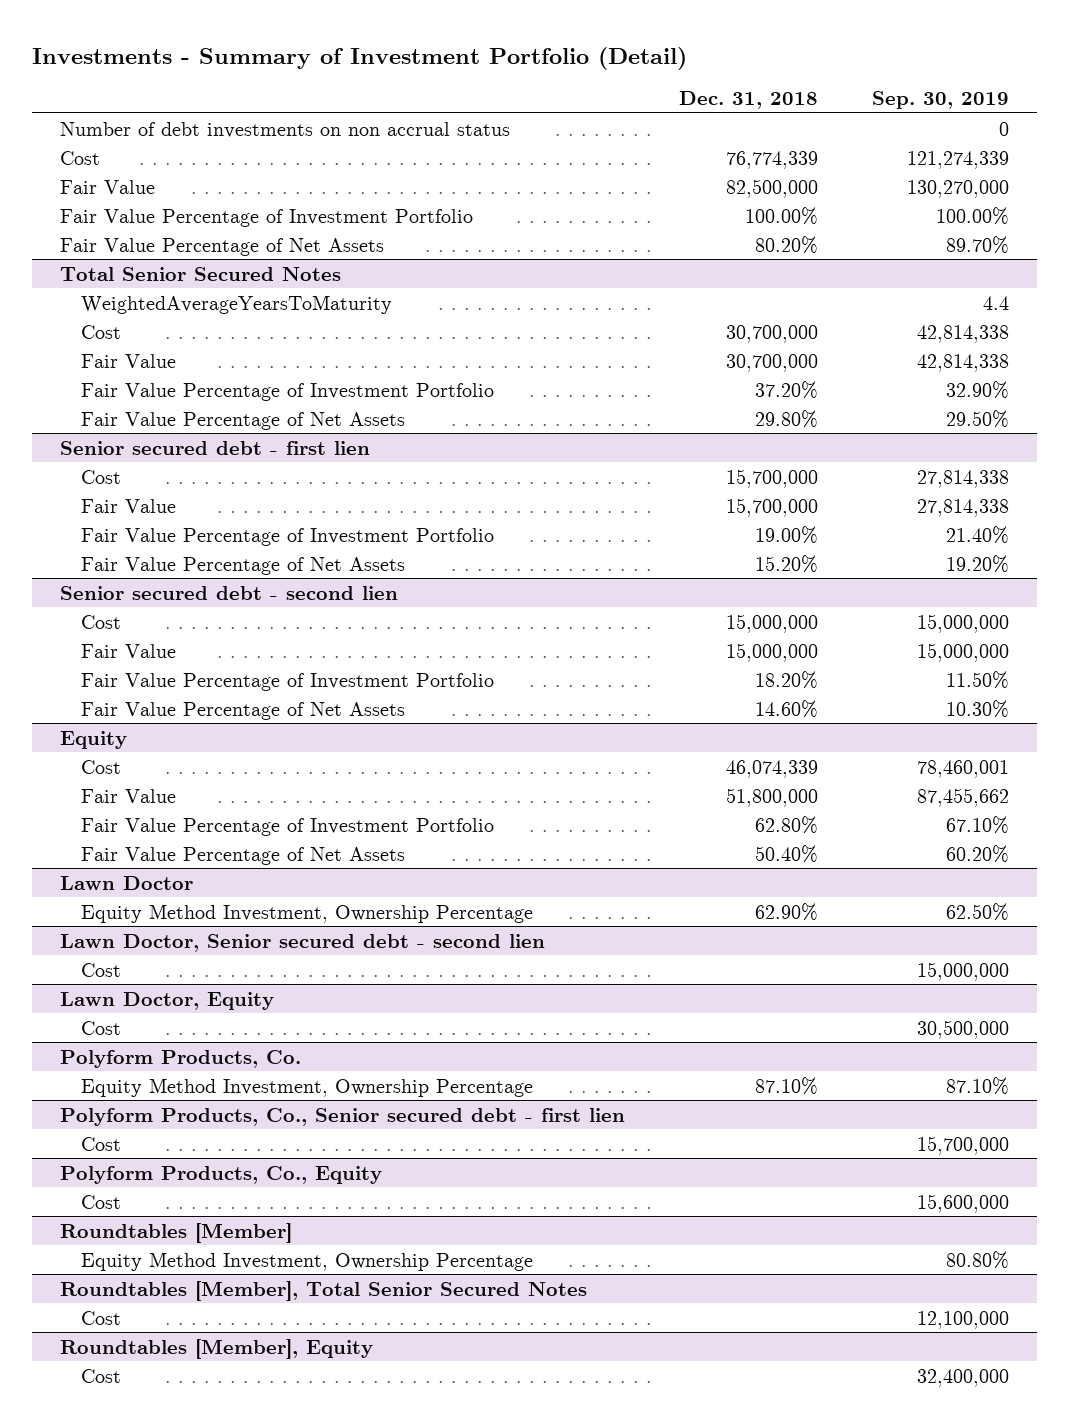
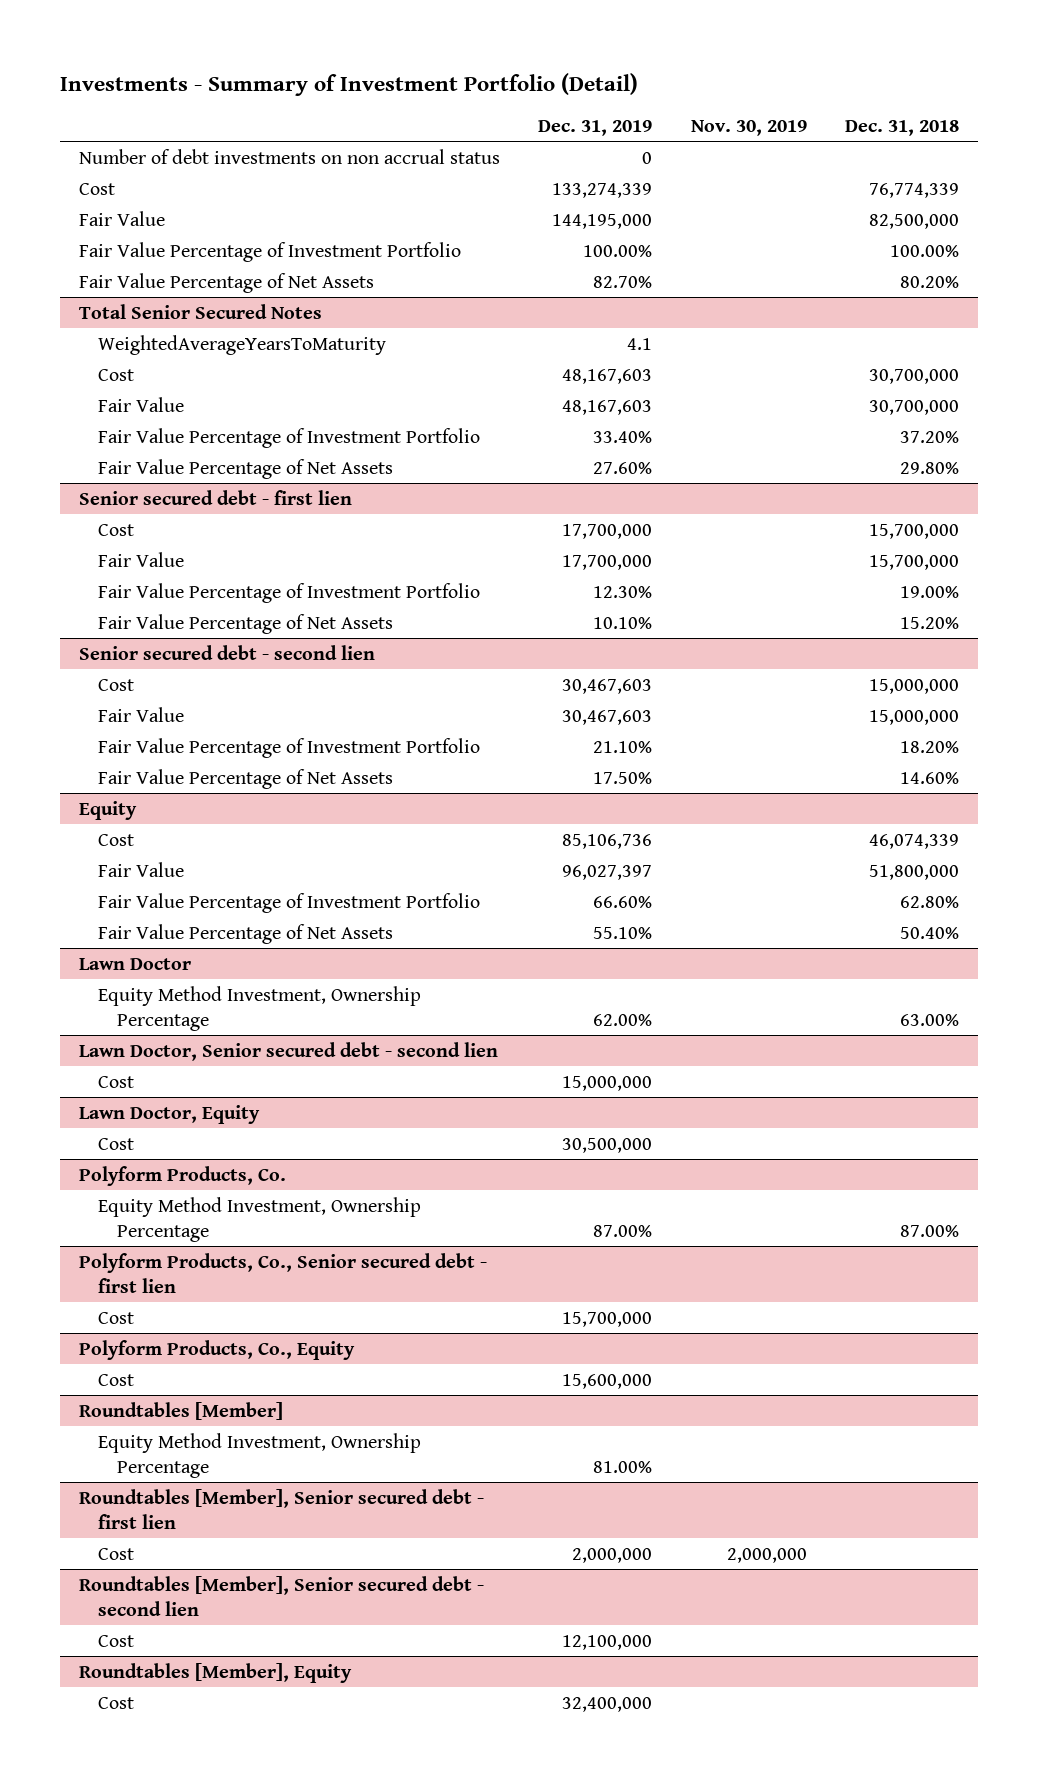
[872,91,1010,110] Sep. 30, 2019 -> none
none -> [538,119,653,136] Dec. 31, 2019
none -> [690,119,807,136] Nov. 30, 2019
[754,902,818,921] 62.90% -> [899,1013,959,1026] 63.00%
[754,1076,818,1095] 87.10% -> [899,1224,959,1237] 87.00%
[59,1280,587,1301] Roundtables [Member], Total Senior Secured Notes -> none
none -> [79,1488,485,1529] Roundtables [Member], Senior secured debt - first lien
none -> [79,1575,485,1616] Roundtables [Member], Senior secured debt - second lien
none -> [98,1634,135,1647] Cost

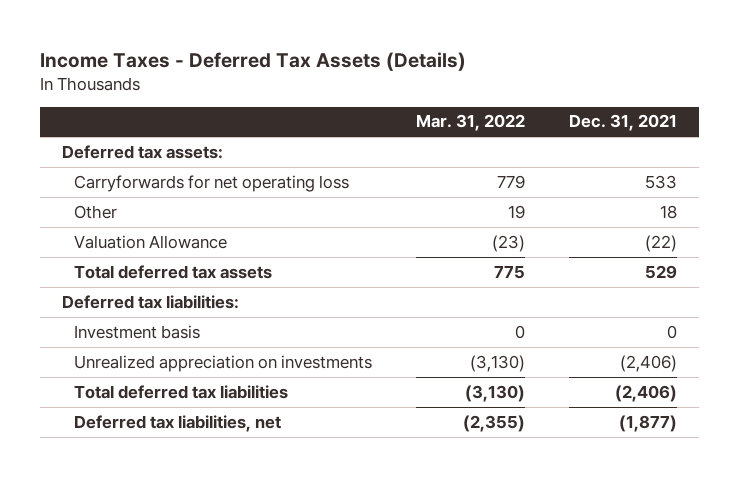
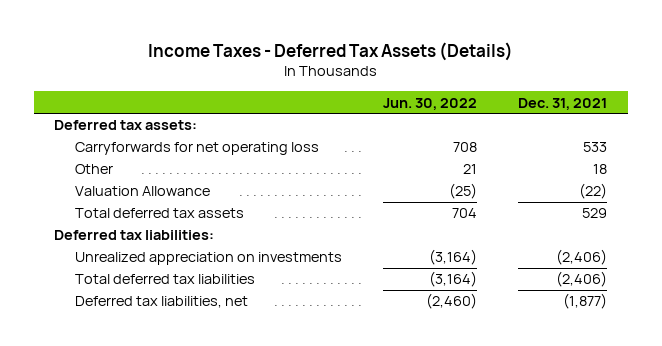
[415,114,525,132] Mar. 31, 2022 -> none
none -> [383,97,478,110] Jun. 30, 2022
[74,324,201,339] Investment basis -> none

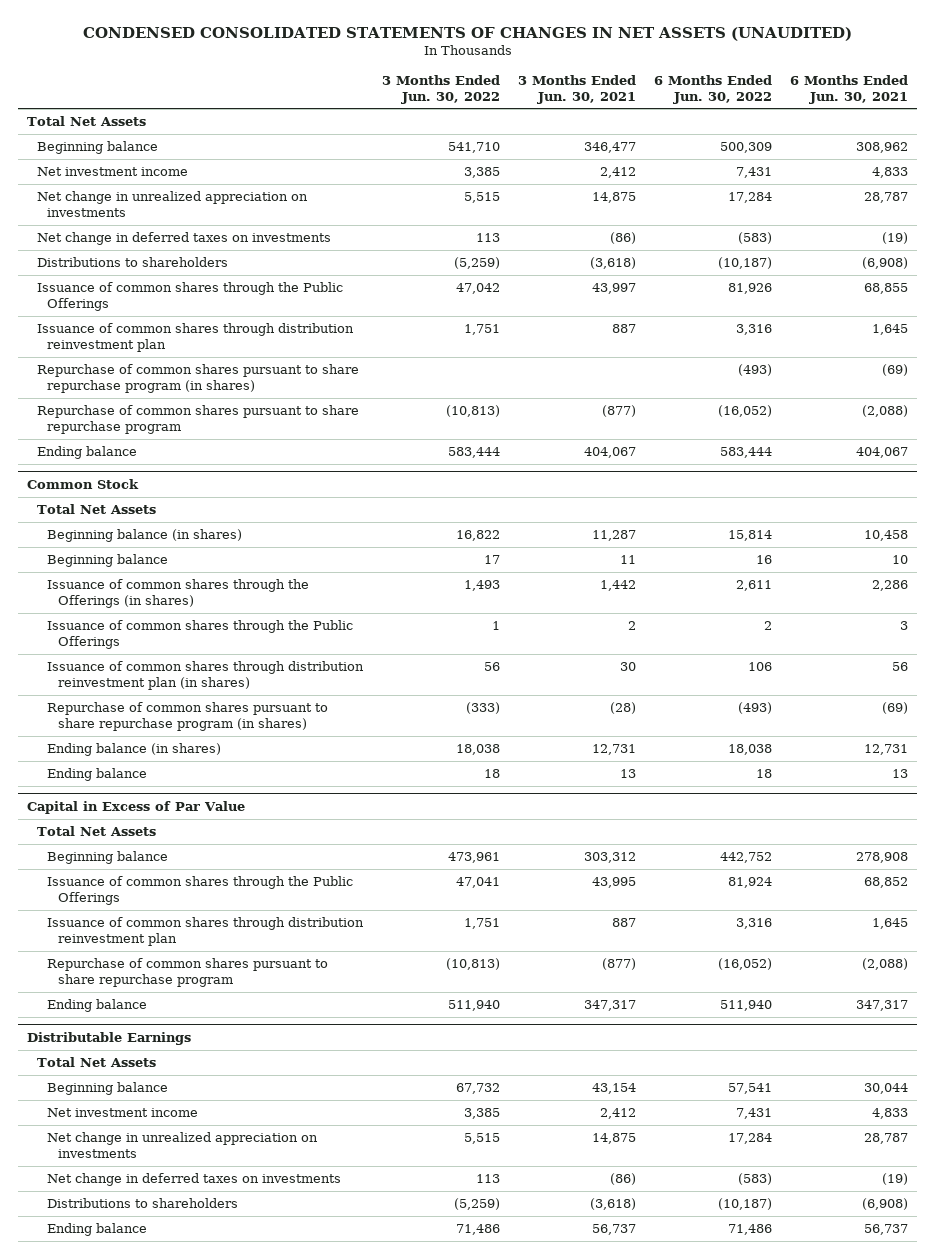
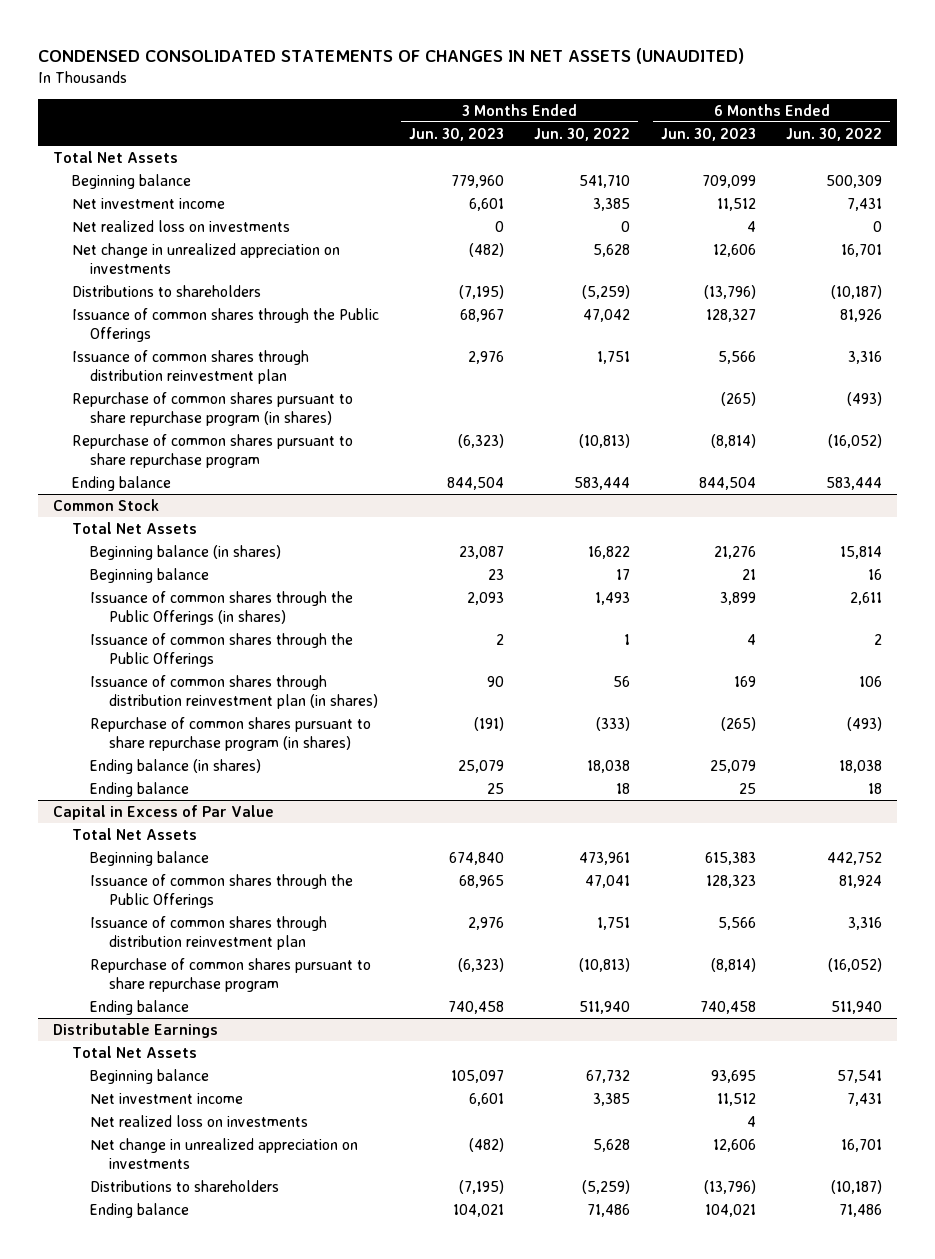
[517,74,636,104] 3 Months Ended Jun. 30, 2021 -> none
[790,74,909,104] 6 Months Ended Jun. 30, 2021 -> none
none -> [409,127,505,141] Jun. 30, 2023
none -> [660,127,756,141] Jun. 30, 2023
[37,231,332,245] Net change in deferred taxes on investments -> none
none -> [71,219,290,232] Net realized loss on investments
[463,191,500,203] 5,515 -> [593,243,631,257] 5,628
[728,191,773,203] 17,284 -> [841,243,883,257] 16,701
[47,578,310,608] Issuance of common shares through the Offerings (in shares) -> [90,590,354,625] Issuance of common shares through the Public Offerings (in shares)
[47,1172,342,1186] Net change in deferred taxes on investments -> none
none -> [90,1114,309,1127] Net realized loss on investments
[463,1132,500,1144] 5,515 -> [593,1138,631,1152] 5,628
[728,1132,773,1144] 17,284 -> [841,1138,883,1152] 16,701

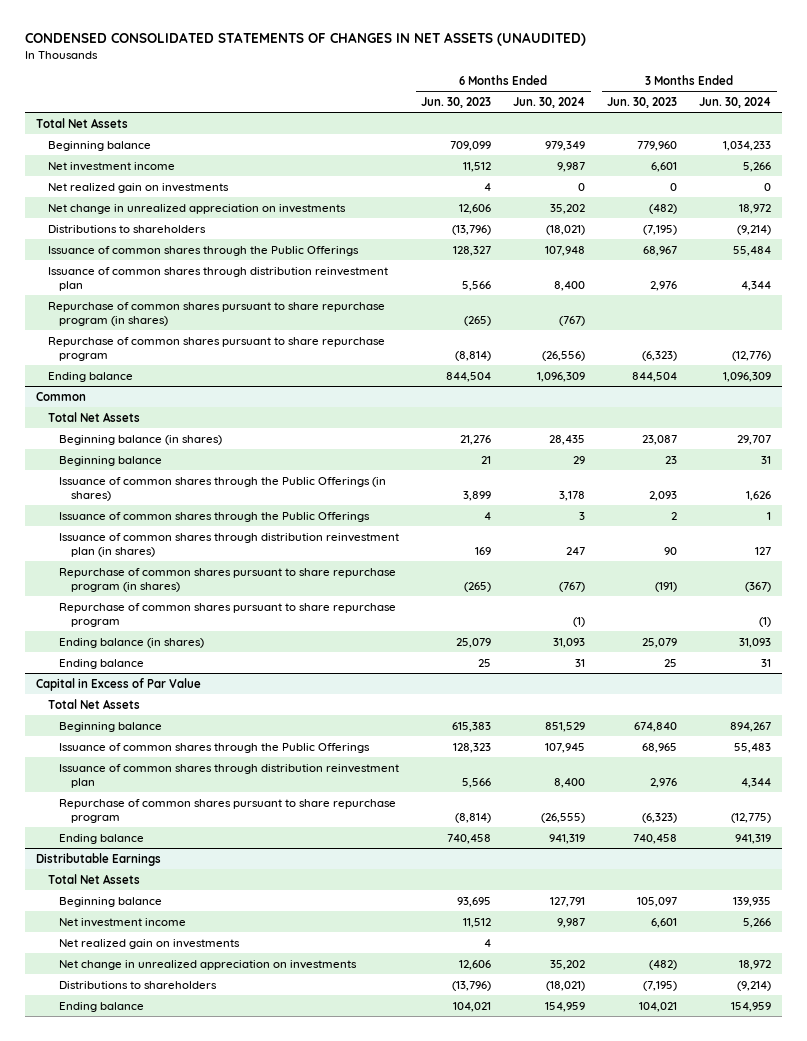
[534,127,631,141] Jun. 30, 2022 -> none
[786,127,883,141] Jun. 30, 2022 -> none
none -> [513,97,586,109] Jun. 30, 2024
none -> [699,97,772,109] Jun. 30, 2024
[71,219,290,232] Net realized loss on investments -> [47,182,229,193] Net realized gain on investments
[52,498,159,511] Common Stock -> [35,391,86,401] Common
none -> [59,602,397,627] Repurchase of common shares pursuant to share repurchase program
[90,1114,309,1127] Net realized loss on investments -> [59,938,241,949] Net realized gain on investments

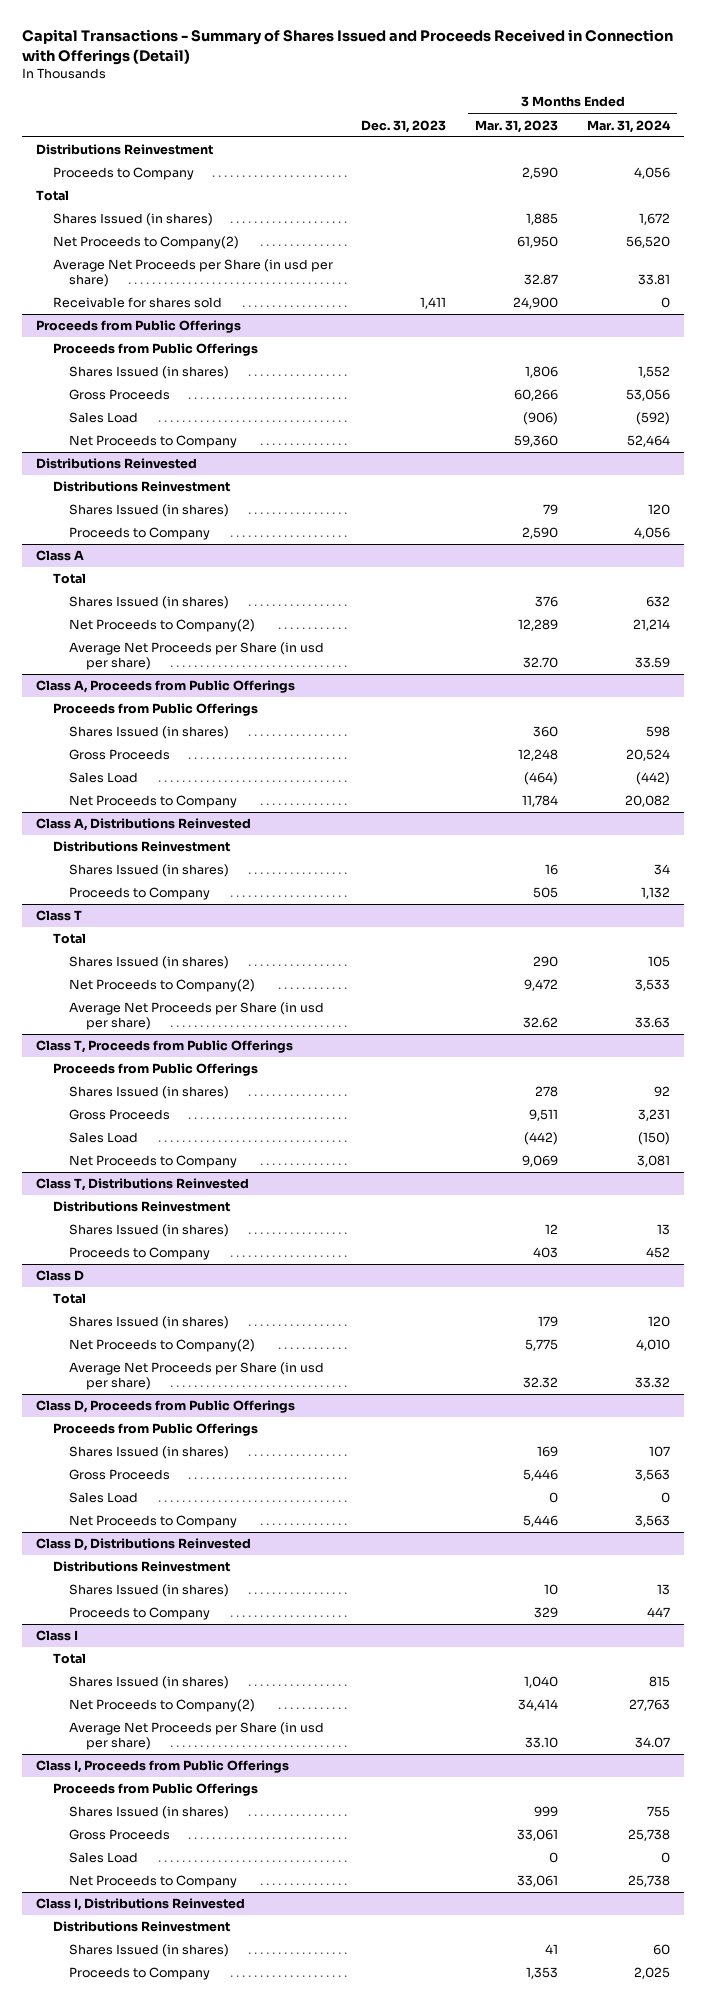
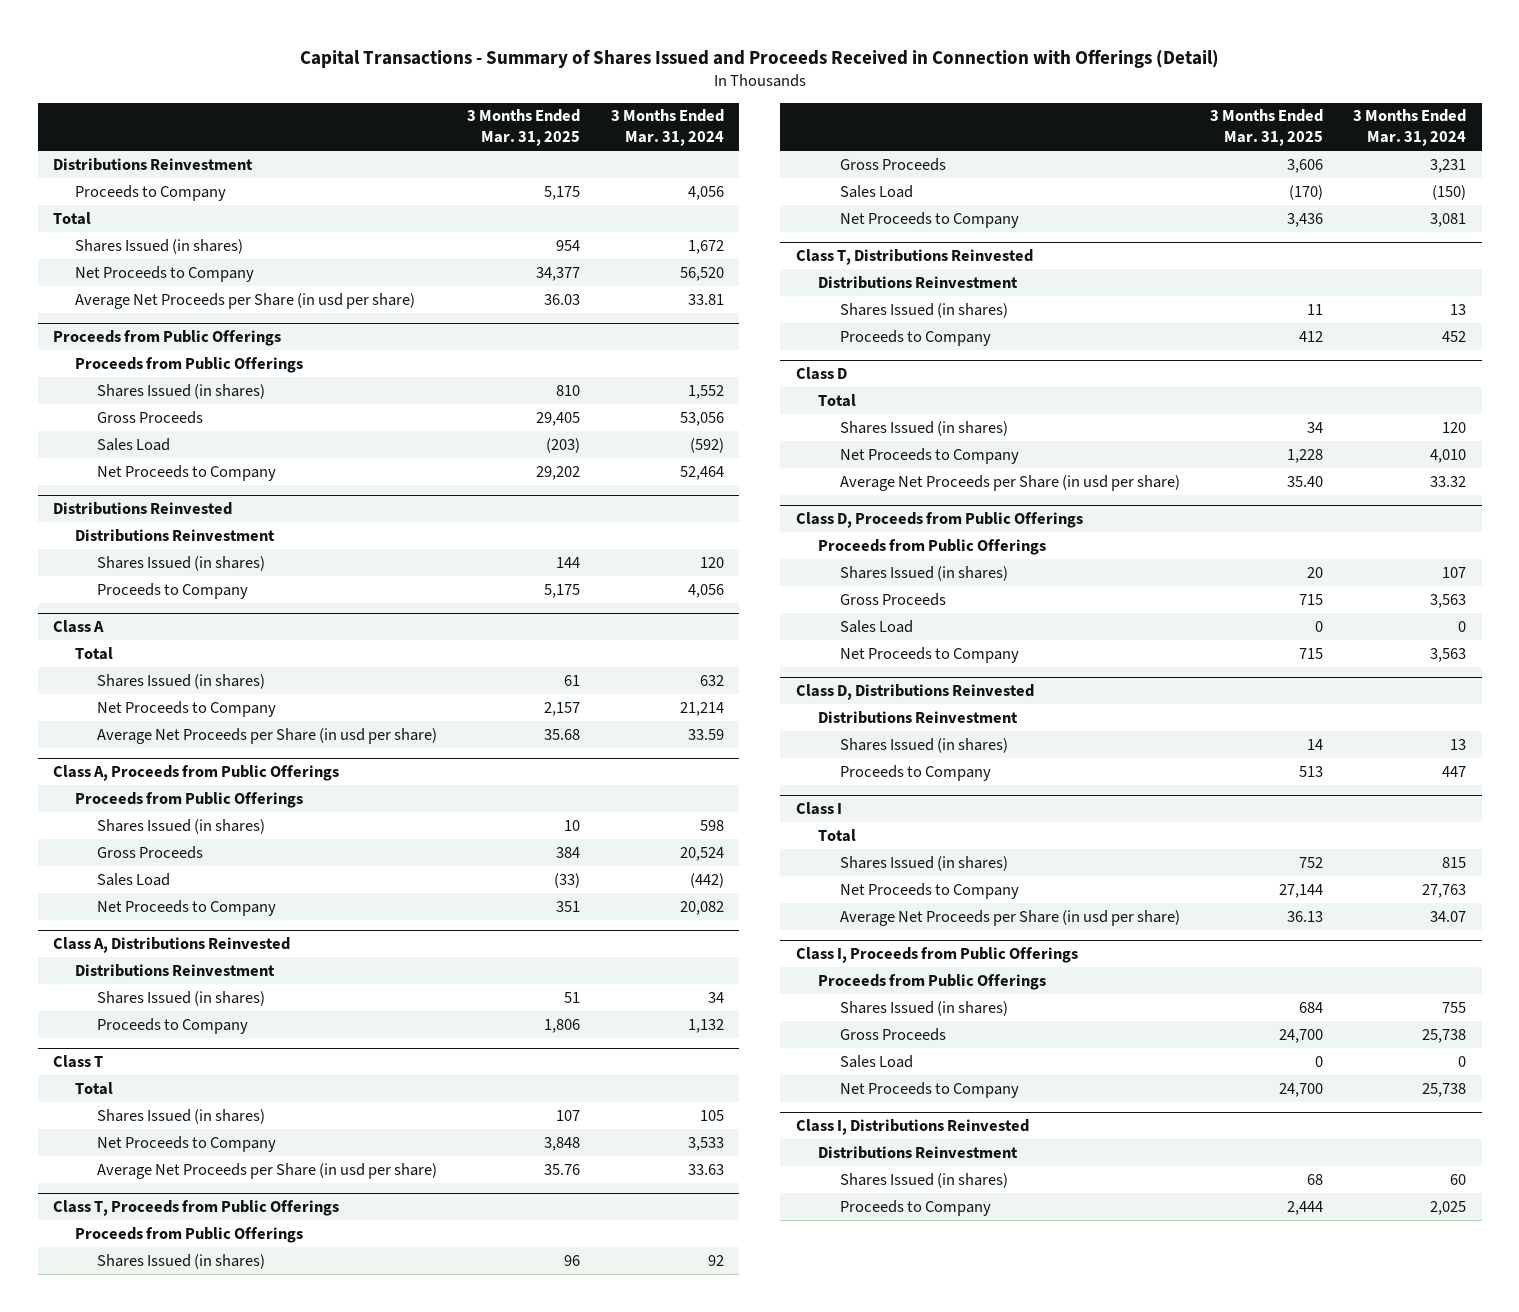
[361,119,447,133] Dec. 31, 2023 -> none
[475,119,559,133] Mar. 31, 2023 -> none
none -> [467,109,581,147] 3 Months Ended Mar. 31, 2025
[52,236,239,250] Net Proceeds to Company(2) -> [75,265,255,282] Net Proceeds to Company
[52,297,222,309] Receivable for shares sold -> none
[69,619,256,633] Net Proceeds to Company(2) -> [97,700,277,717] Net Proceeds to Company
[69,979,256,993] Net Proceeds to Company(2) -> [97,1135,277,1152] Net Proceeds to Company
[69,1339,256,1353] Net Proceeds to Company(2) -> [839,447,1019,464] Net Proceeds to Company
[69,1699,256,1713] Net Proceeds to Company(2) -> [839,882,1019,899] Net Proceeds to Company

